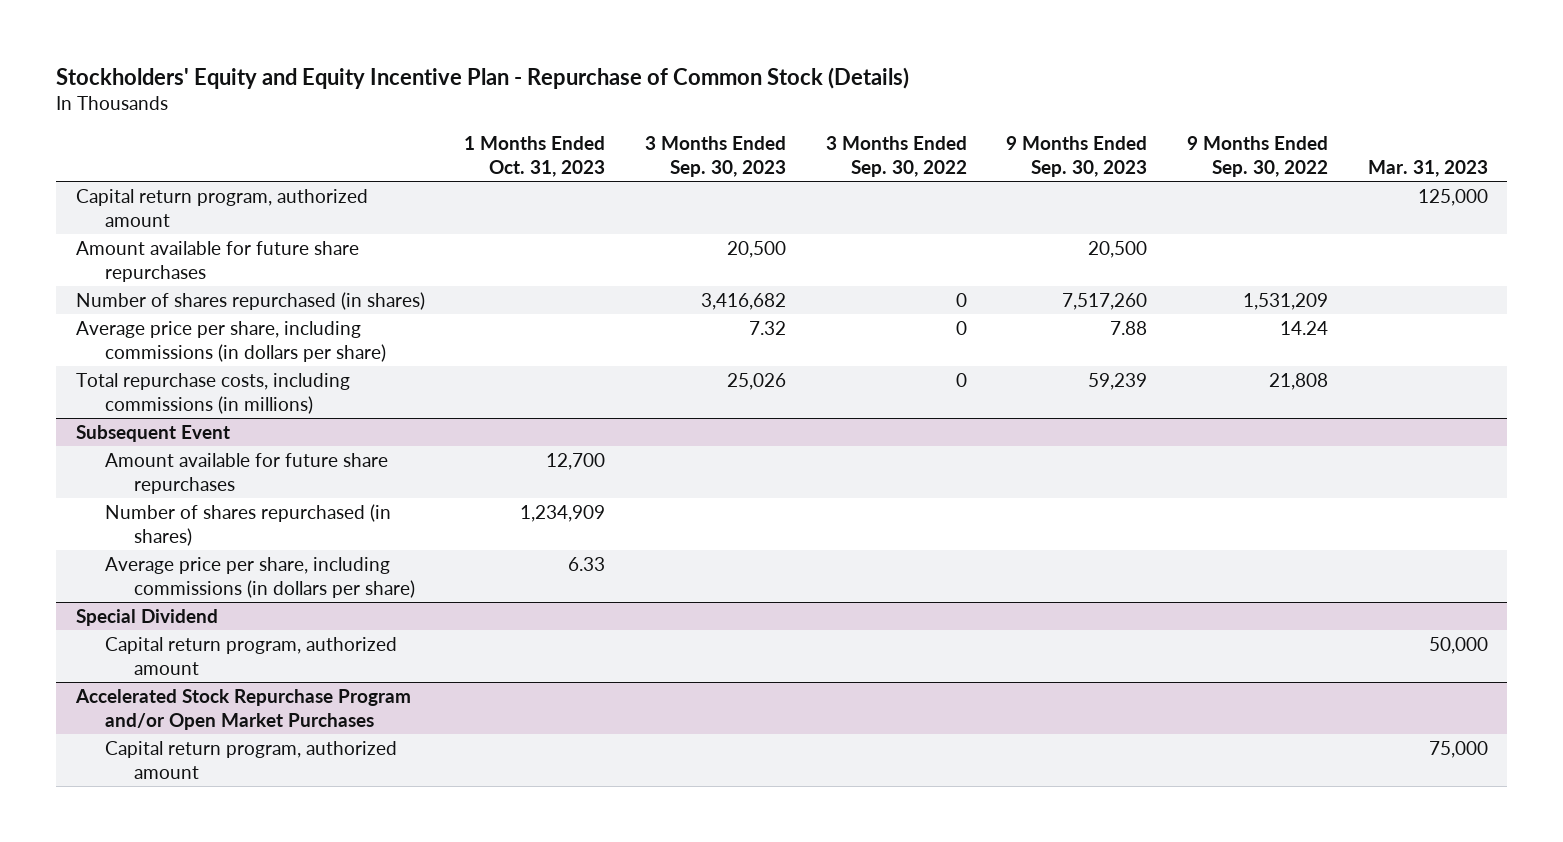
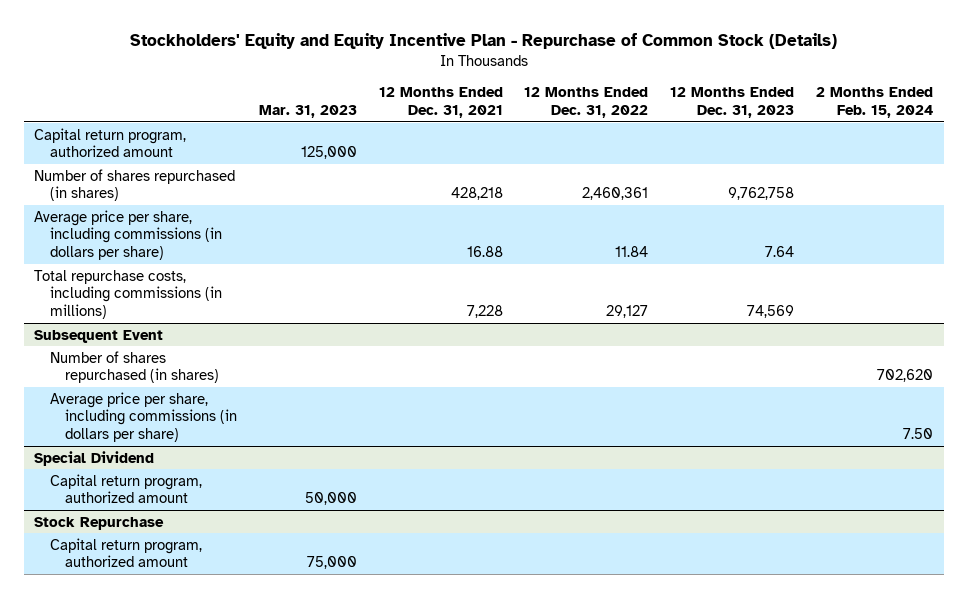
[464,135,606,177] 1 Months Ended Oct. 31, 2023 -> none
[645,135,787,177] 3 Months Ended Sep. 30, 2023 -> none
[825,135,967,177] 3 Months Ended Sep. 30, 2022 -> none
[1006,135,1148,177] 9 Months Ended Sep. 30, 2023 -> none
[1186,135,1328,177] 9 Months Ended Sep. 30, 2022 -> none
none -> [378,87,503,118] 12 Months Ended Dec. 31, 2021
none -> [524,87,649,118] 12 Months Ended Dec. 31, 2022
none -> [670,87,795,118] 12 Months Ended Dec. 31, 2023
none -> [815,87,933,118] 2 Months Ended Feb. 15, 2024
[75,240,359,282] Amount available for future share repurchases -> none
[105,452,389,494] Amount available for future share repurchases -> none
[74,688,411,730] Accelerated Stock Repurchase Program and/or Open Market Purchases -> [34,516,165,530] Stock Repurchase

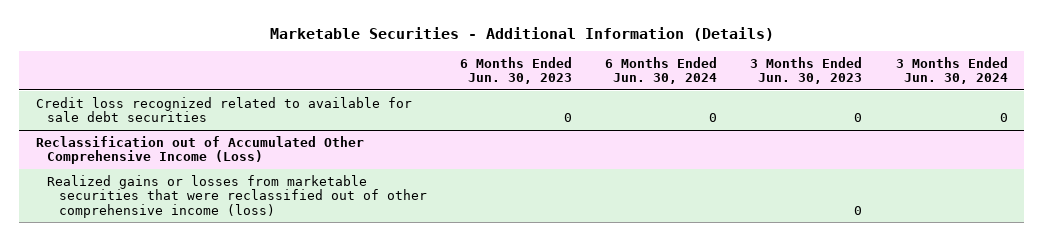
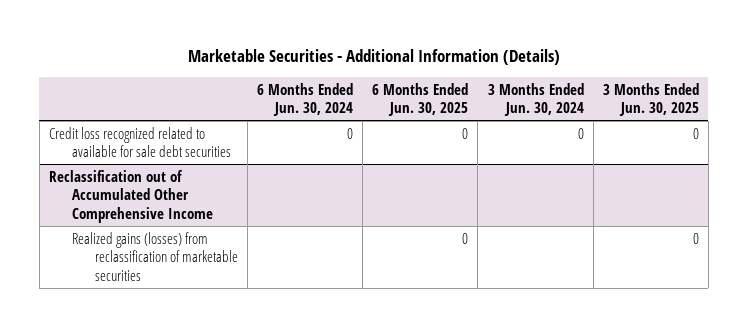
[460,56,573,85] 6 Months Ended Jun. 30, 2023 -> none
[750,56,863,85] 3 Months Ended Jun. 30, 2023 -> none
none -> [372,82,469,117] 6 Months Ended Jun. 30, 2025
none -> [602,82,699,117] 3 Months Ended Jun. 30, 2025
[35,135,364,165] Reclassification out of Accumulated Other Comprehensive Income (Loss) -> [48,169,214,223] Reclassification out of Accumulated Other Comprehensive Income
[47,174,428,218] Realized gains or losses from marketable securities that were reclassified out of other comprehensive income (loss) -> [72,231,239,281] Realized gains (losses) from reclassification of marketable securities

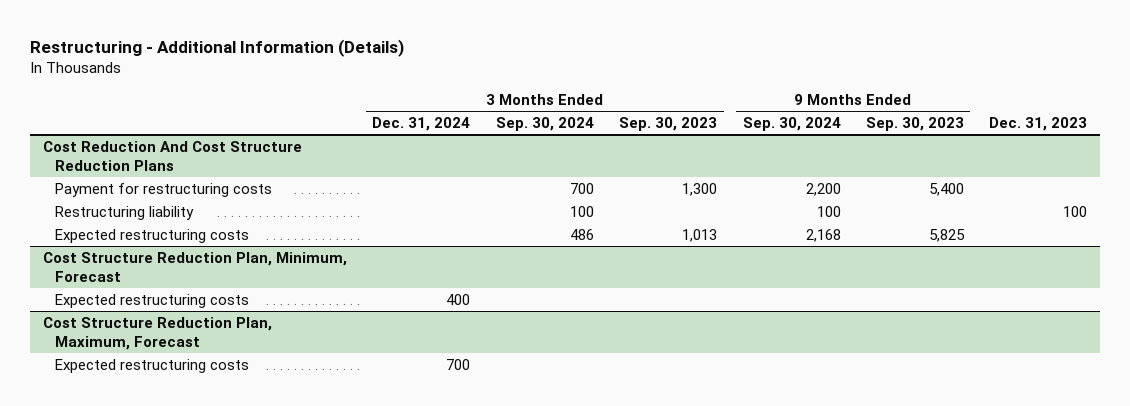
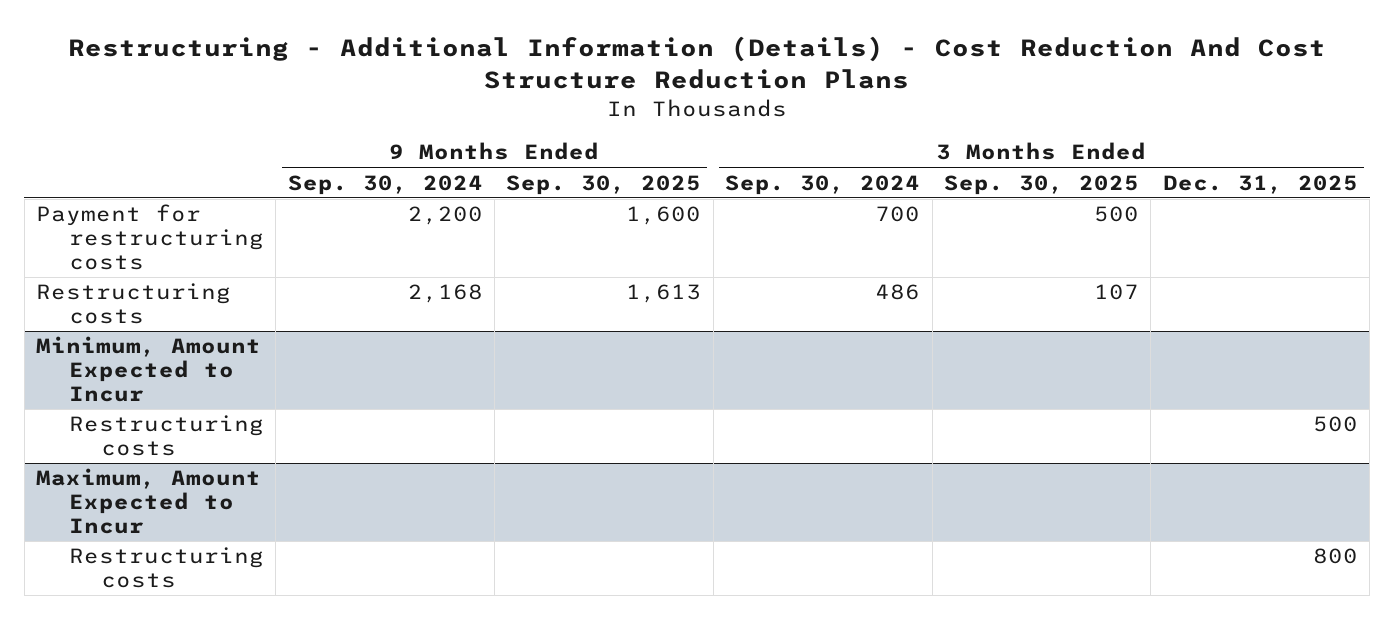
[30,39,405,58] Restructuring - Additional Information (Details) -> [68,36,1327,90] Restructuring - Additional Information (Details) - Cost Reduction And Cost Structure Reduction Plans
[372,116,471,131] Dec. 31, 2024 -> none
[619,116,718,131] Sep. 30, 2023 -> none
[865,116,964,131] Sep. 30, 2023 -> none
[989,116,1088,131] Dec. 31, 2023 -> none
none -> [506,174,702,195] Sep. 30, 2025
none -> [943,174,1139,195] Sep. 30, 2025
none -> [1162,174,1358,194] Dec. 31, 2025
[43,140,303,171] Cost Reduction And Cost Structure Reduction Plans -> none
[55,205,195,220] Restructuring liability -> none
[43,251,348,282] Cost Structure Reduction Plan, Minimum, Forecast -> none
[55,293,250,308] Expected restructuring costs -> none
[43,316,273,350] Cost Structure Reduction Plan, Maximum, Forecast -> none
[55,358,250,373] Expected restructuring costs -> none
[55,228,250,243] Expected restructuring costs -> [36,283,232,325] Restructuring costs
none -> [36,336,262,402] Minimum, Amount Expected to Incur
none -> [68,415,264,457] Restructuring costs
none -> [36,468,262,534] Maximum, Amount Expected to Incur
none -> [68,547,264,589] Restructuring costs

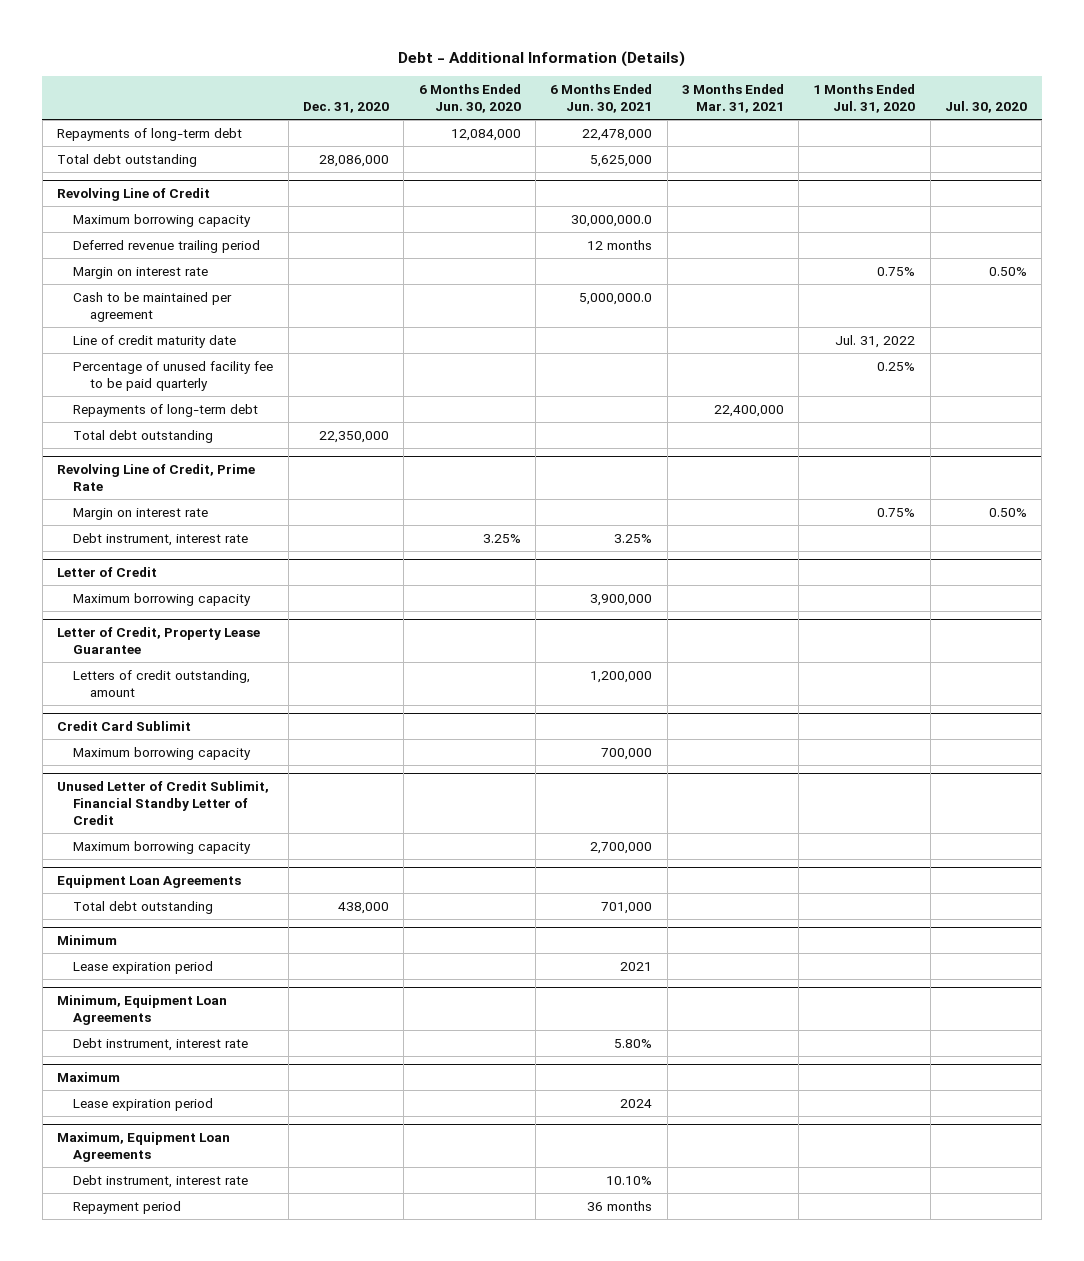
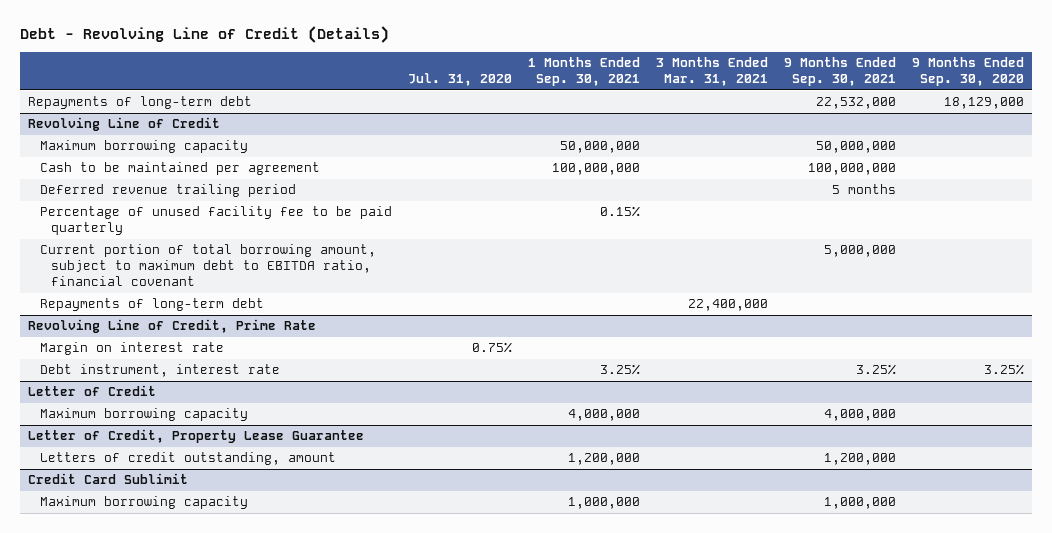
[398,51,686,68] Debt - Additional Information (Details) -> [20,26,390,44] Debt - Revolving Line of Credit (Details)
[303,101,390,113] Dec. 31, 2020 -> none
[418,84,521,113] 6 Months Ended Jun. 30, 2020 -> none
[550,84,653,113] 6 Months Ended Jun. 30, 2021 -> none
[813,84,916,113] 1 Months Ended Jul. 31, 2020 -> none
[945,100,1028,113] Jul. 30, 2020 -> none
none -> [407,73,512,87] Jul. 31, 2020
none -> [527,57,640,87] 1 Months Ended Sep. 30, 2021
none -> [783,57,896,87] 9 Months Ended Sep. 30, 2021
none -> [911,57,1024,87] 9 Months Ended Sep. 30, 2020
[57,153,198,167] Total debt outstanding -> none
[73,266,209,279] Margin on interest rate -> none
[73,334,237,348] Line of credit maturity date -> none
[73,239,261,253] Deferred revenue trailing period -> [39,184,296,198] Deferred revenue trailing period
none -> [39,244,376,287] Current portion of total borrowing amount, subject to maximum debt to EBITDA ratio, financial covenant
[73,429,214,443] Total debt outstanding -> none
[57,781,270,825] Unused Letter of Credit Sublimit, Financial Standby Letter of Credit -> none
[73,840,252,854] Maximum borrowing capacity -> none
[57,875,242,889] Equipment Loan Agreements -> none
[73,900,214,914] Total debt outstanding -> none
[57,935,118,946] Minimum -> none
[73,960,214,974] Lease expiration period -> none
[57,995,228,1025] Minimum, Equipment Loan Agreements -> none
[73,1037,249,1051] Debt instrument, interest rate -> none
[57,1072,121,1083] Maximum -> none
[73,1097,214,1111] Lease expiration period -> none
[57,1132,231,1162] Maximum, Equipment Loan Agreements -> none
[73,1174,249,1188] Debt instrument, interest rate -> none
[73,1200,182,1214] Repayment period -> none

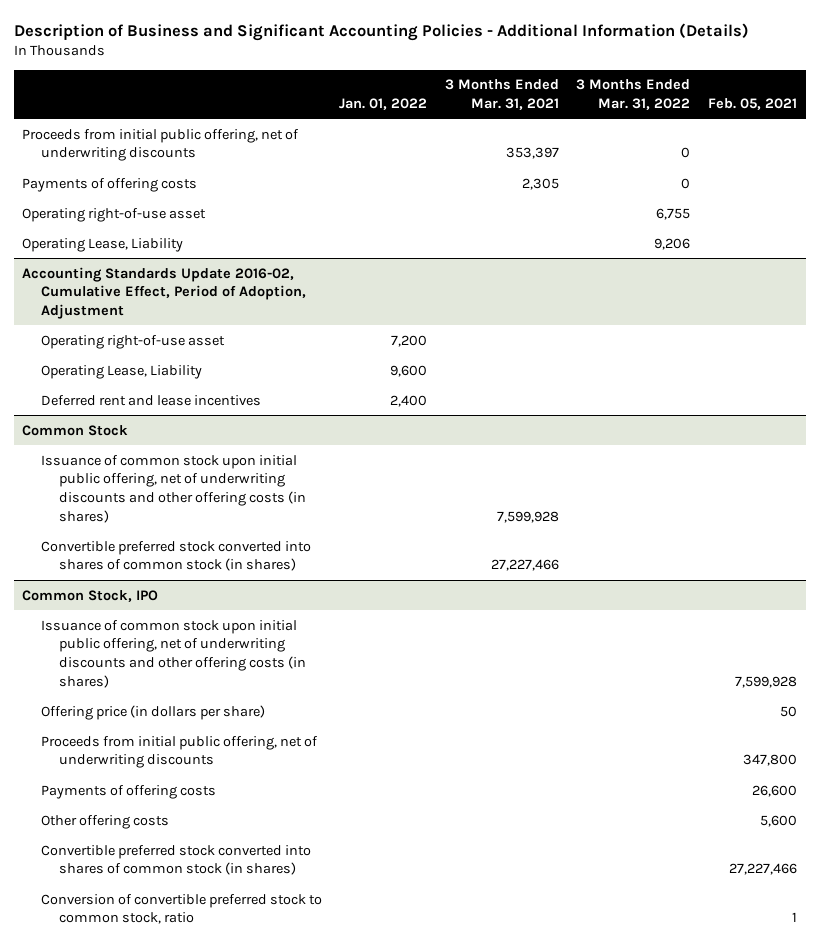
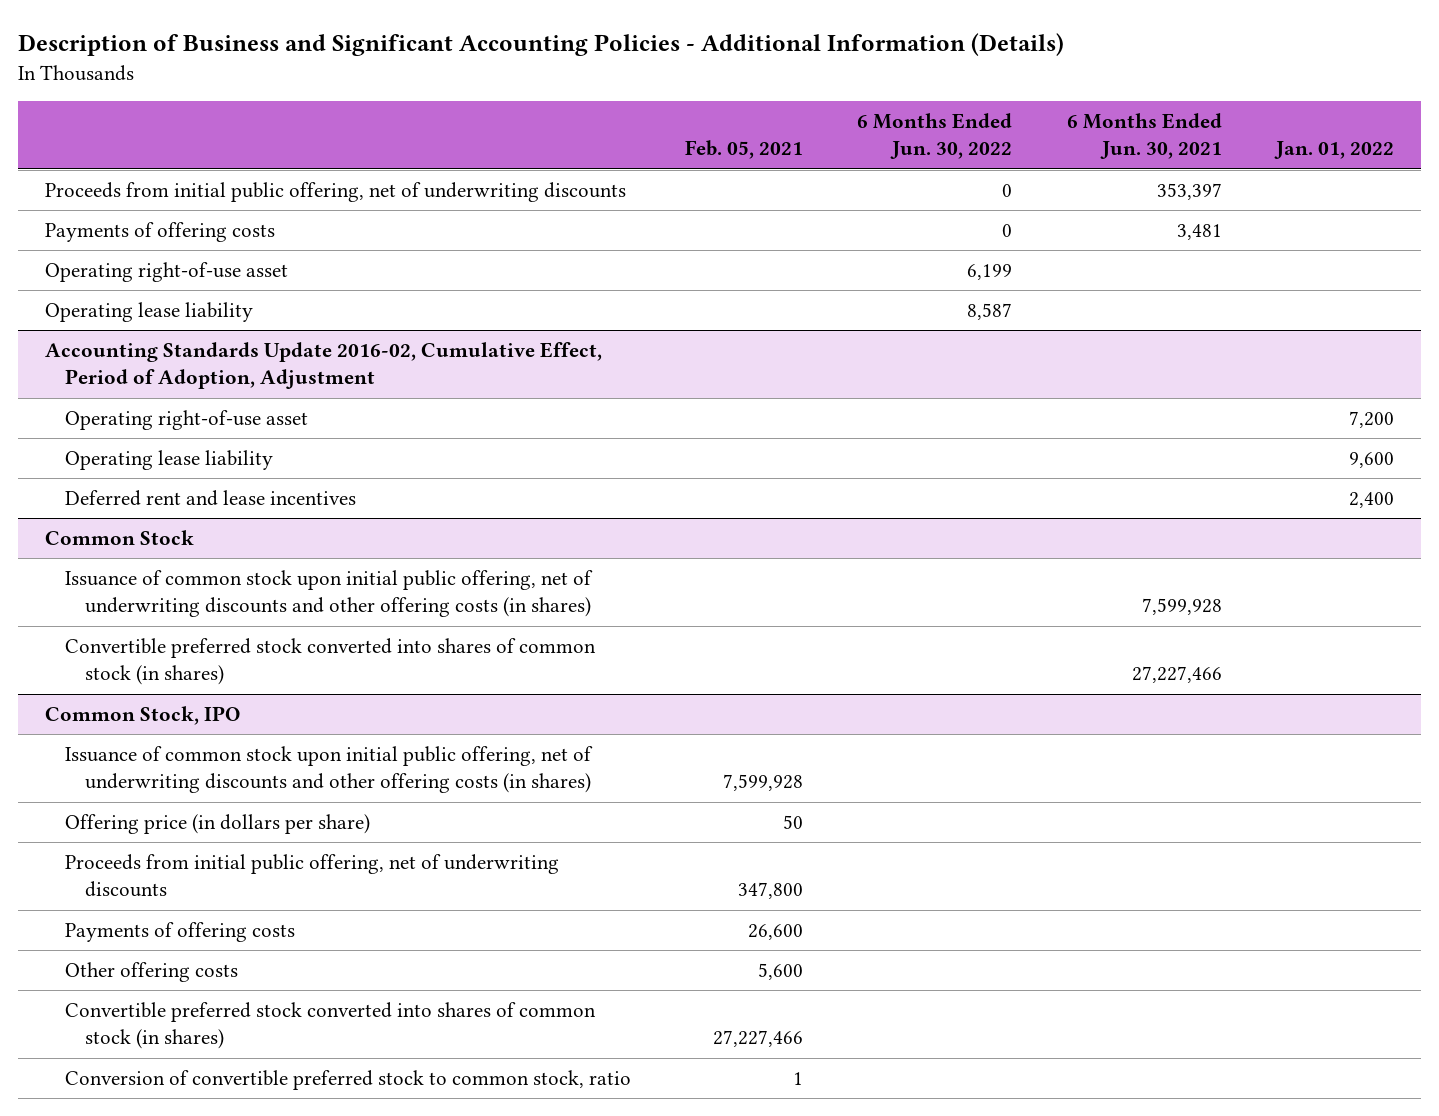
[444,79,559,110] 3 Months Ended Mar. 31, 2021 -> none
[576,79,691,110] 3 Months Ended Mar. 31, 2022 -> none
none -> [857,113,1013,160] 6 Months Ended Jun. 30, 2022
none -> [1066,113,1222,160] 6 Months Ended Jun. 30, 2021
[22,237,184,252] Operating Lease, Liability -> [45,302,254,323] Operating lease liability
[40,364,202,379] Operating Lease, Liability -> [64,450,273,471] Operating lease liability

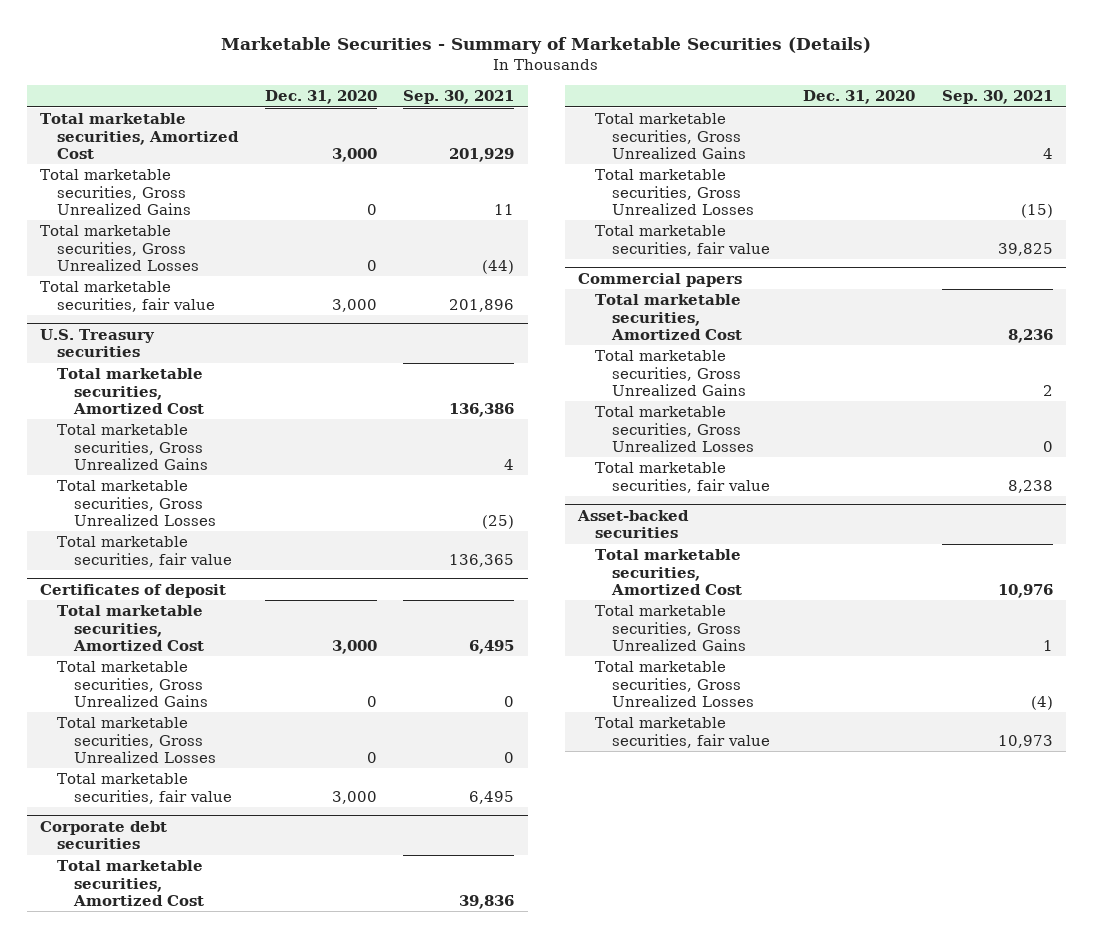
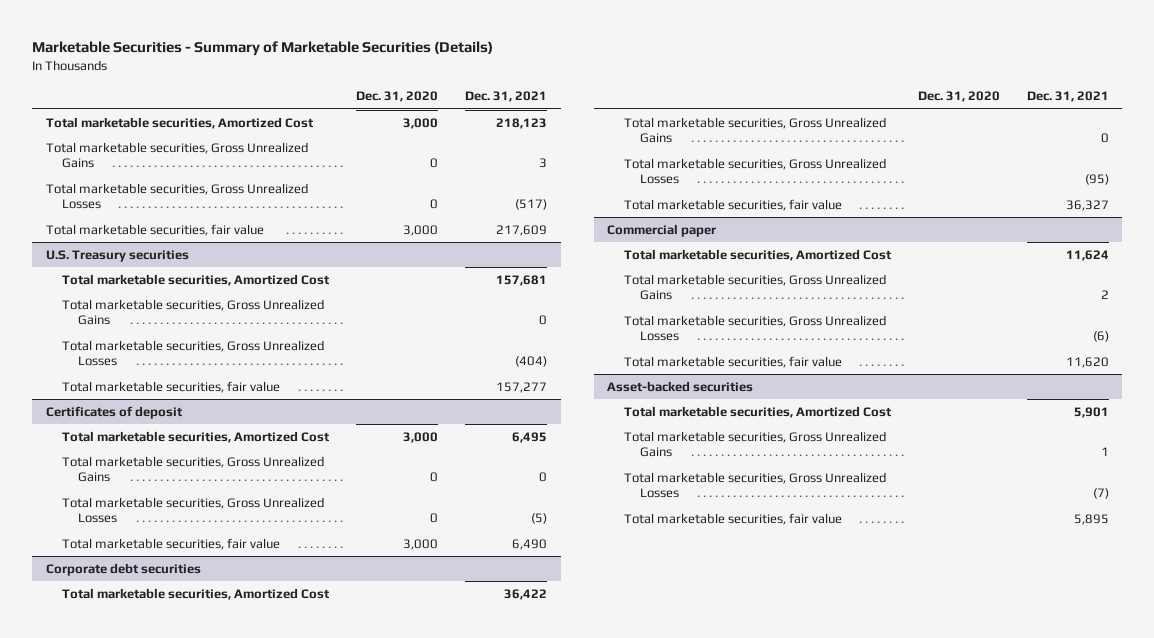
[403,90,515,105] Sep. 30, 2021 -> none
none -> [465,91,548,103] Dec. 31, 2021
[578,272,743,287] Commercial papers -> [607,223,717,237] Commercial paper

